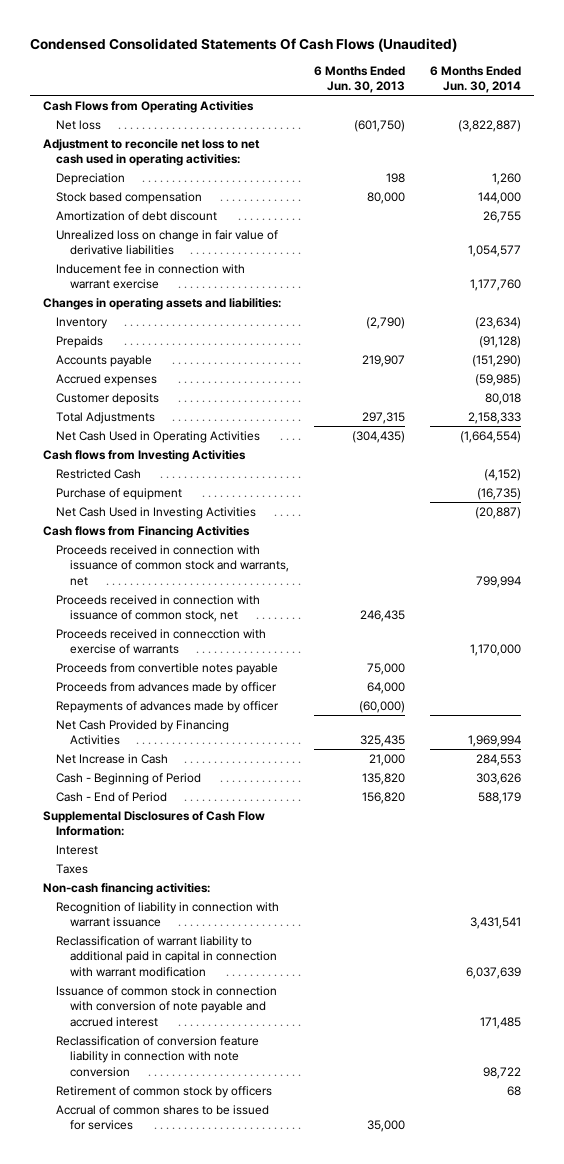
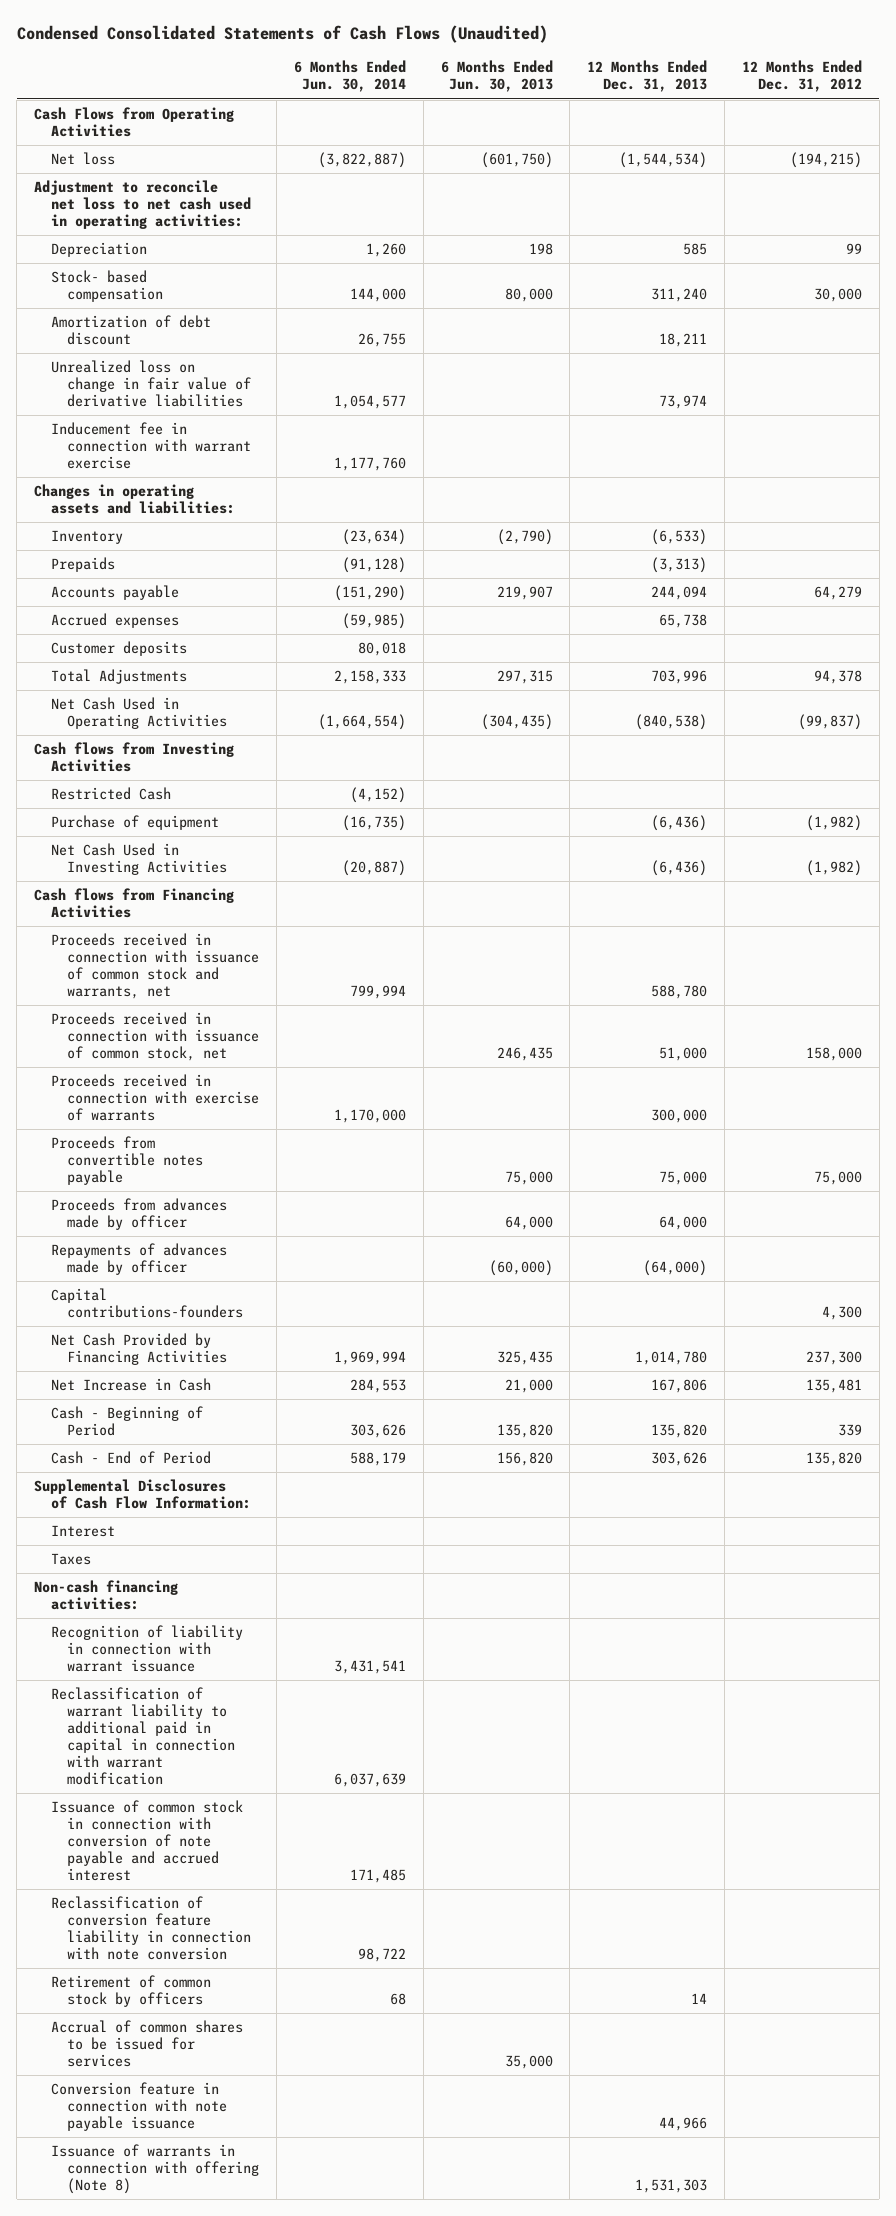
[30,37,458,52] Condensed Consolidated Statements Of Cash Flows (Unaudited) -> [16,24,548,43] Condensed Consolidated Statements of Cash Flows (Unaudited)
none -> [587,60,708,93] 12 Months Ended Dec. 31, 2013
none -> [742,60,863,93] 12 Months Ended Dec. 31, 2012
[56,191,203,204] Stock based compensation -> [50,270,164,303] Stock- based compensation
[56,628,267,655] Proceeds received in connecction with exercise of warrants -> [50,1074,260,1122] Proceeds received in connection with exercise of warrants
none -> [50,1288,244,1319] Capital contributions-founders
none -> [50,2082,228,2132] Conversion feature in connection with note payable issuance
none -> [50,2144,260,2195] Issuance of warrants in connection with offering (Note 8)

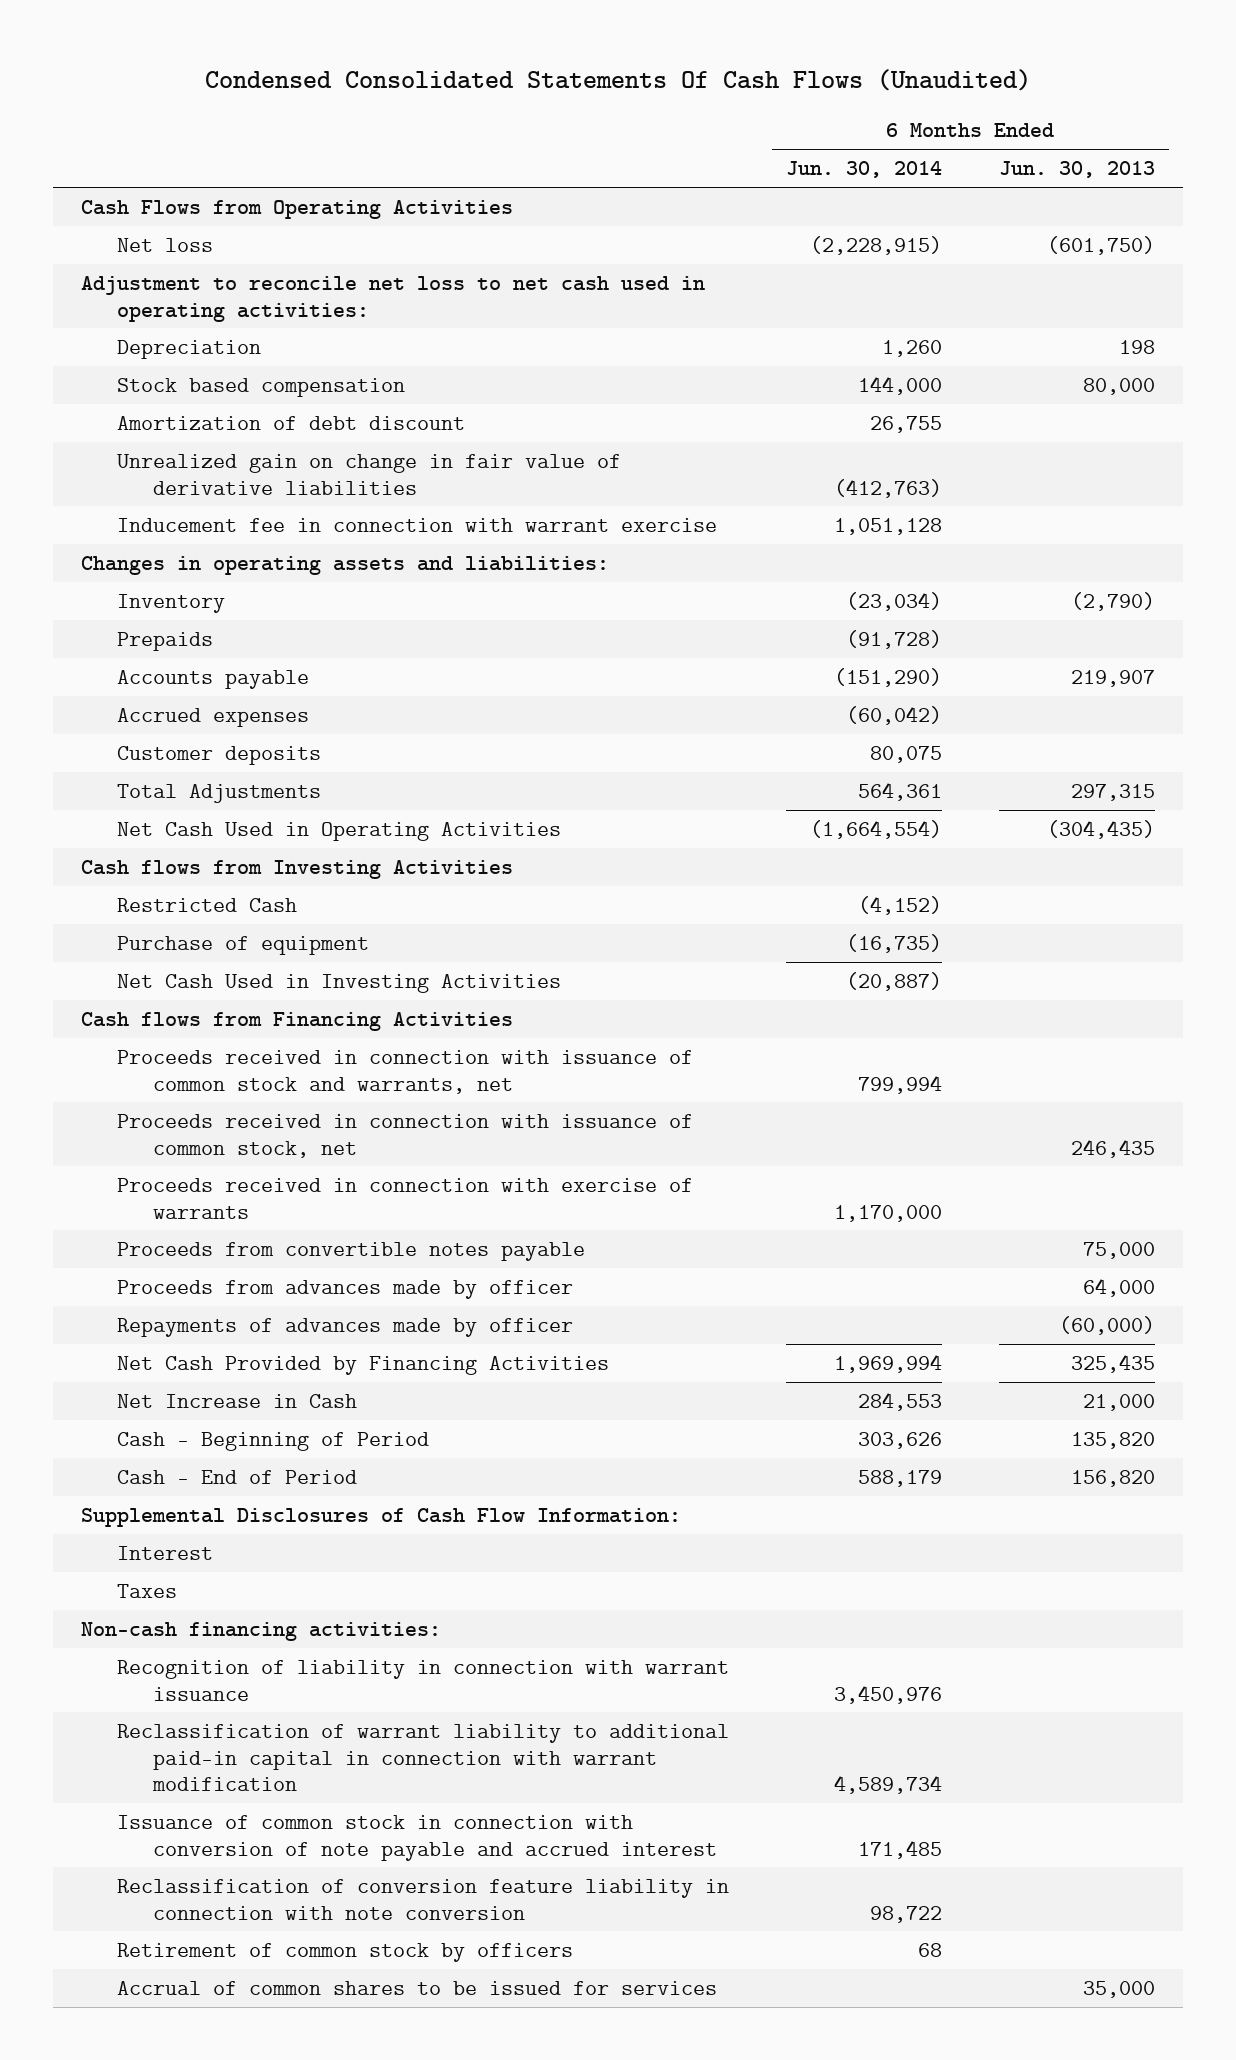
[16,24,548,43] Condensed Consolidated Statements of Cash Flows (Unaudited) -> [204,69,1031,92] Condensed Consolidated Statements Of Cash Flows (Unaudited)
[587,60,708,93] 12 Months Ended Dec. 31, 2013 -> none
[742,60,863,93] 12 Months Ended Dec. 31, 2012 -> none
[317,152,406,169] (3,822,887) -> [809,235,942,255] (2,228,915)
[50,270,164,303] Stock- based compensation -> [117,377,406,397] Stock based compensation
[50,360,252,408] Unrealized loss on change in fair value of derivative liabilities -> [117,453,622,495] Unrealized gain on change in fair value of derivative liabilities
[333,395,406,410] 1,054,577 -> [833,478,942,498] (412,763)
[333,457,406,472] 1,177,760 -> [833,517,942,535] 1,051,128
[341,529,406,546] (23,634) -> [845,591,942,611] (23,034)
[341,557,406,574] (91,128) -> [845,629,942,649] (91,728)
[341,613,406,630] (59,985) -> [845,705,942,725] (60,042)
[357,642,406,657] 80,018 -> [869,745,942,763] 80,075
[333,670,406,685] 2,158,333 -> [857,781,942,801] 564,361
[50,1288,244,1319] Capital contributions-founders -> none
[333,1660,406,1675] 3,431,541 -> [833,1684,942,1704] 3,450,976
[50,1687,236,1786] Reclassification of warrant liability to additional paid in capital in connection with warrant modification -> [117,1723,730,1792] Reclassification of warrant liability to additional paid-in capital in connection with warrant modification
[333,1773,406,1788] 6,037,639 -> [833,1775,942,1795] 4,589,734
[50,2082,228,2132] Conversion feature in connection with note payable issuance -> none
[50,2144,260,2195] Issuance of warrants in connection with offering (Note 8) -> none

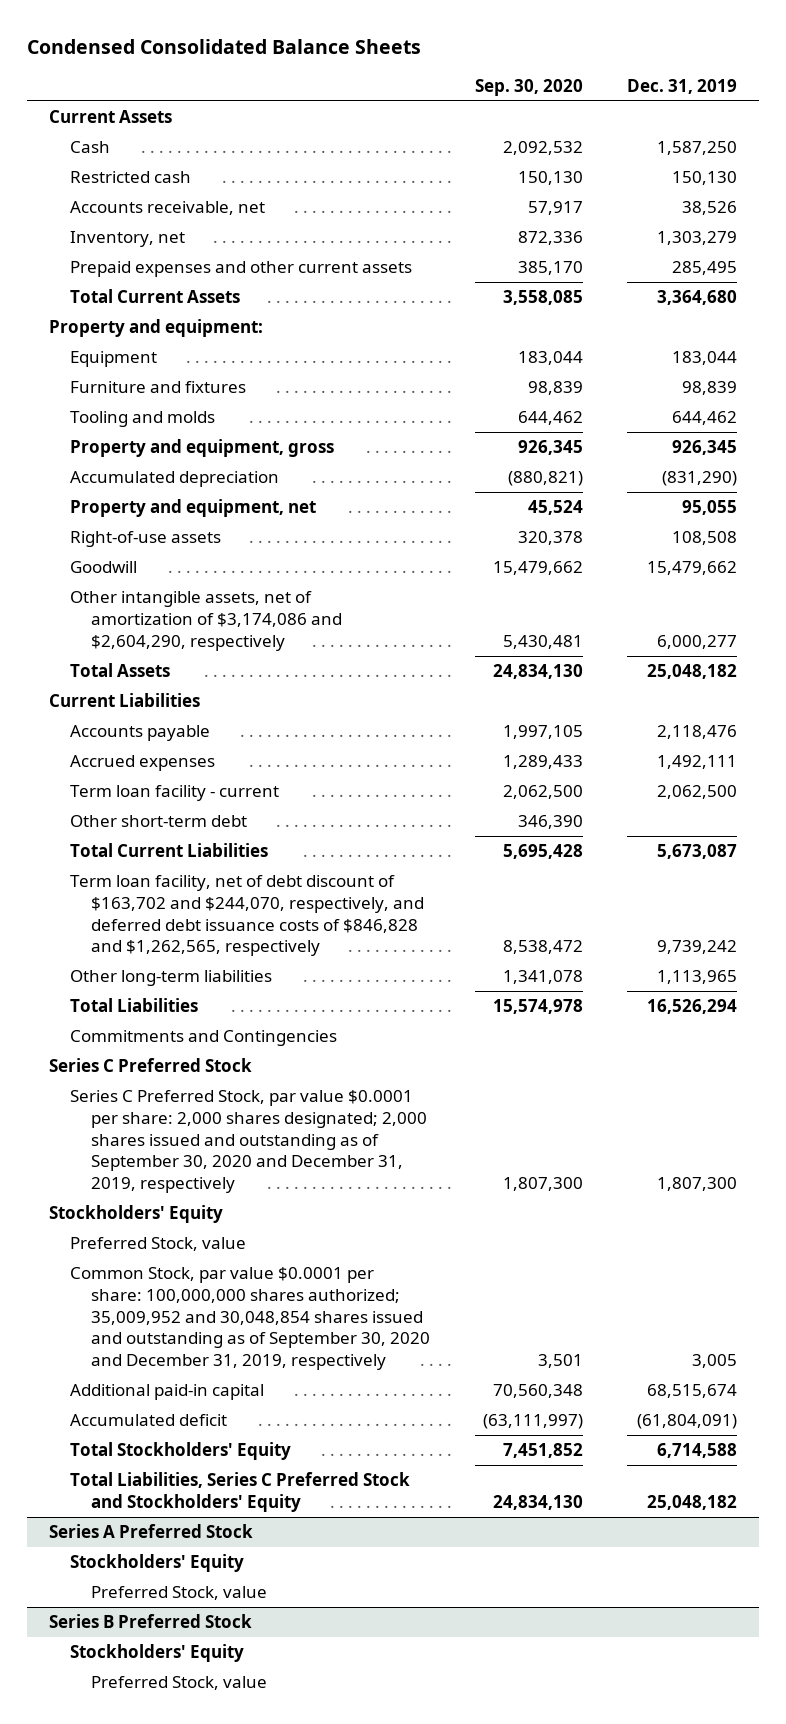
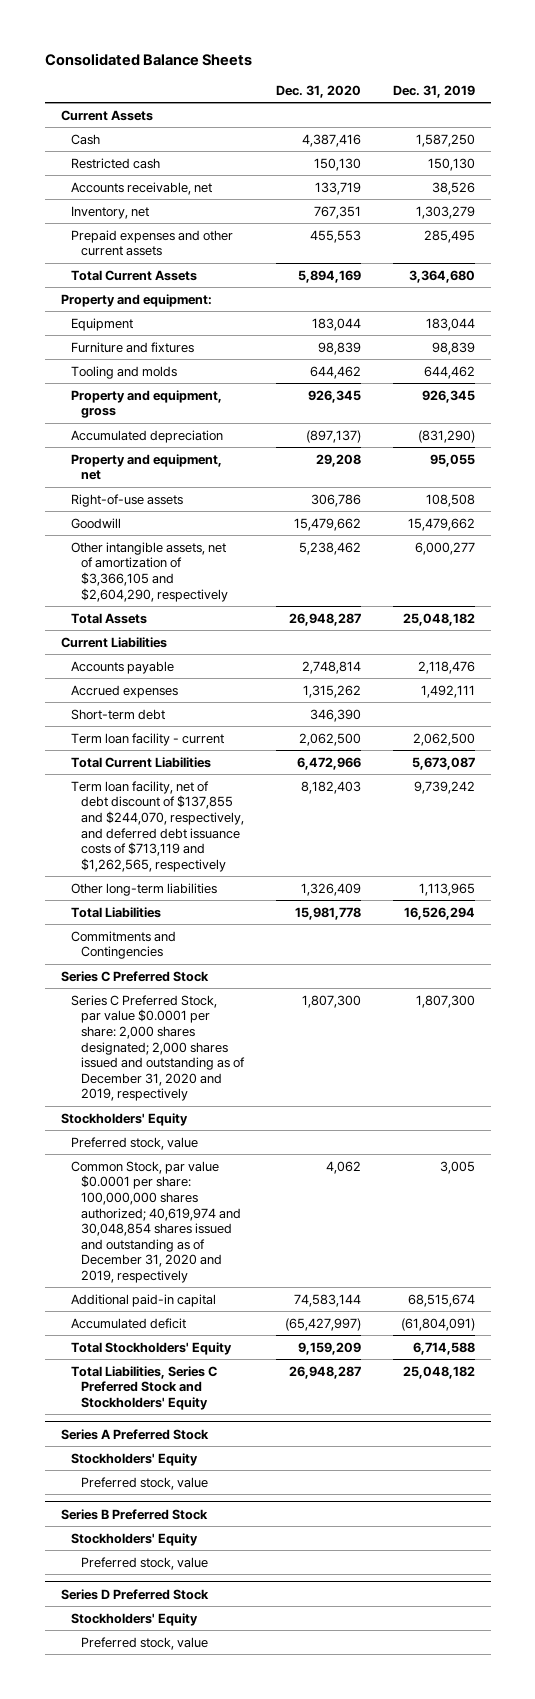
[27,38,422,54] Condensed Consolidated Balance Sheets -> [44,52,252,66] Consolidated Balance Sheets
[474,78,583,96] Sep. 30, 2020 -> none
none -> [275,84,361,98] Dec. 31, 2020
[70,591,343,651] Other intangible assets, net of amortization of $3,174,086 and $2,604,290, respectively -> [70,541,228,602] Other intangible assets, net of amortization of $3,366,105 and $2,604,290, respectively
none -> [70,708,165,720] Short-term debt
[70,815,248,828] Other short-term debt -> none
[70,875,425,957] Term loan facility, net of debt discount of $163,702 and $244,070, respectively, and deferred debt issuance costs of $846,828 and $1,262,565, respectively -> [70,780,244,872] Term loan facility, net of debt discount of $137,855 and $244,070, respectively, and deferred debt issuance costs of $713,119 and $1,262,565, respectively
[70,1090,428,1194] Series C Preferred Stock, par value $0.0001 per share: 2,000 shares designated; 2,000 shares issued and outstanding as of September 30, 2020 and December 31, 2019, respectively -> [70,994,245,1102] Series C Preferred Stock, par value $0.0001 per share: 2,000 shares designated; 2,000 shares issued and outstanding as of December 31, 2020 and 2019, respectively
[70,1237,247,1252] Preferred Stock, value -> [70,1136,198,1150] Preferred stock, value
[70,1267,431,1371] Common Stock, par value $0.0001 per share: 100,000,000 shares authorized; 35,009,952 and 30,048,854 shares issued and outstanding as of September 30, 2020 and December 31, 2019, respectively -> [70,1160,241,1283] Common Stock, par value $0.0001 per share: 100,000,000 shares authorized; 40,619,974 and 30,048,854 shares issued and outstanding as of December 31, 2020 and 2019, respectively
[91,1586,268,1601] Preferred Stock, value -> [80,1476,208,1490] Preferred stock, value
[91,1676,268,1691] Preferred Stock, value -> [80,1556,208,1570] Preferred stock, value
none -> [60,1588,209,1600] Series D Preferred Stock
none -> [70,1612,198,1626] Stockholders' Equity
none -> [80,1636,208,1650] Preferred stock, value

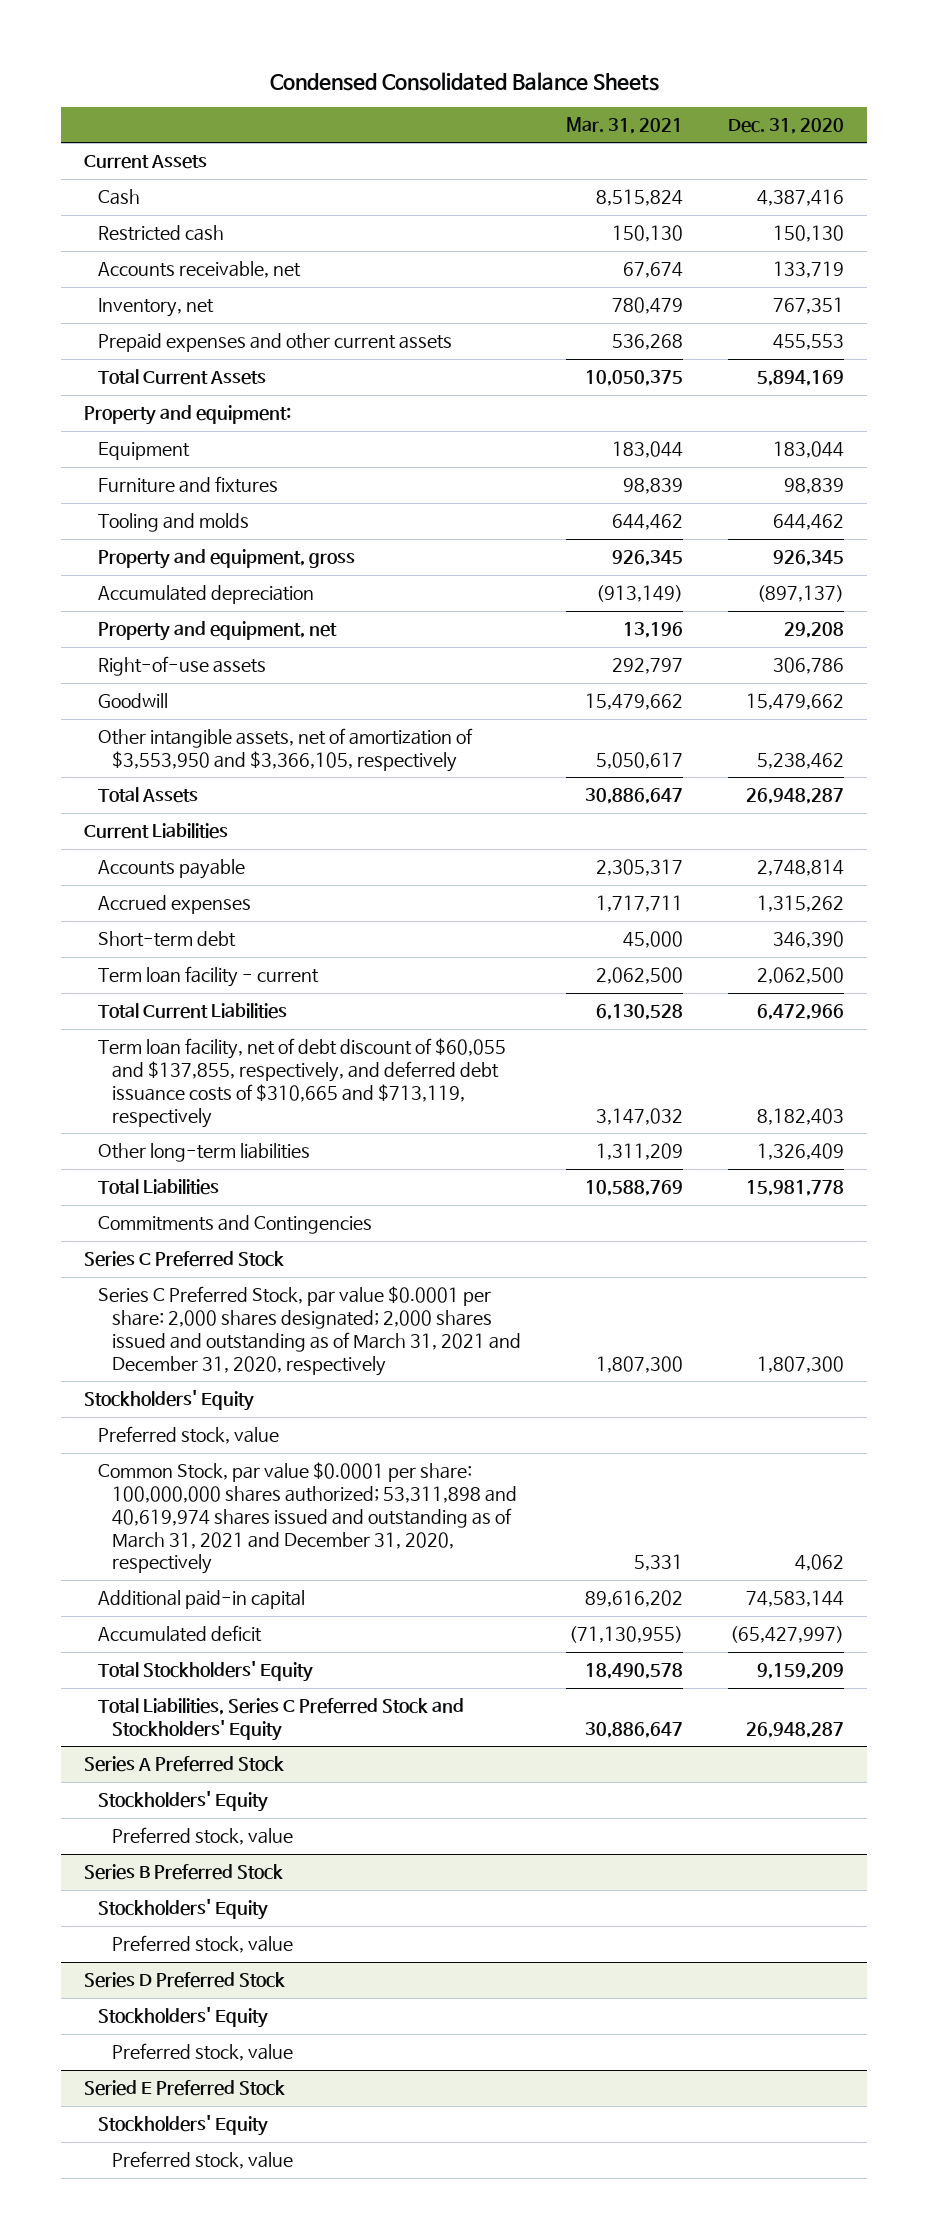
[44,52,252,66] Consolidated Balance Sheets -> [269,71,659,91] Condensed Consolidated Balance Sheets
[392,84,475,98] Dec. 31, 2019 -> none
none -> [565,116,683,134] Mar. 31, 2021
[70,541,228,602] Other intangible assets, net of amortization of $3,366,105 and $2,604,290, respectively -> [97,728,473,773] Other intangible assets, net of amortization of $3,553,950 and $3,366,105, respectively
[70,780,244,872] Term loan facility, net of debt discount of $137,855 and $244,070, respectively, and deferred debt issuance costs of $713,119 and $1,262,565, respectively -> [97,1038,506,1128] Term loan facility, net of debt discount of $60,055 and $137,855, respectively, and deferred debt issuance costs of $310,665 and $713,119, respectively
[70,994,245,1102] Series C Preferred Stock, par value $0.0001 per share: 2,000 shares designated; 2,000 shares issued and outstanding as of December 31, 2020 and 2019, respectively -> [97,1286,521,1376] Series C Preferred Stock, par value $0.0001 per share: 2,000 shares designated; 2,000 shares issued and outstanding as of March 31, 2021 and December 31, 2020, respectively
[70,1160,241,1283] Common Stock, par value $0.0001 per share: 100,000,000 shares authorized; 40,619,974 and 30,048,854 shares issued and outstanding as of December 31, 2020 and 2019, respectively -> [97,1462,517,1575] Common Stock, par value $0.0001 per share: 100,000,000 shares authorized; 53,311,898 and 40,619,974 shares issued and outstanding as of March 31, 2021 and December 31, 2020, respectively
none -> [83,2080,285,2097] Seried E Preferred Stock
none -> [97,2115,268,2137] Stockholders' Equity
none -> [111,2151,293,2170] Preferred stock, value

